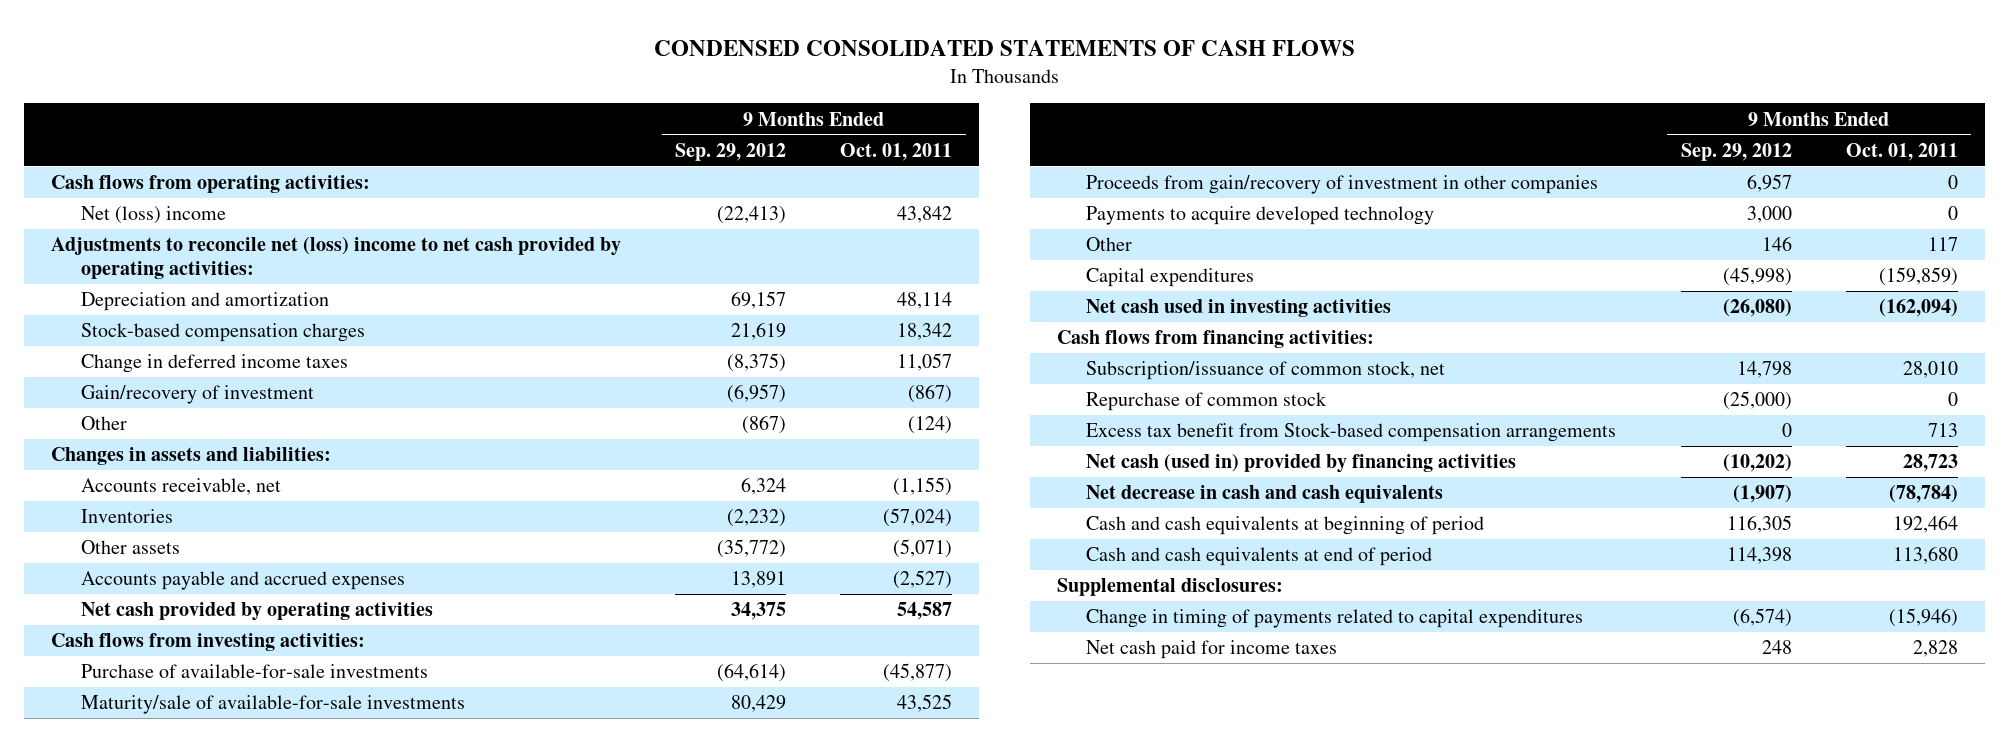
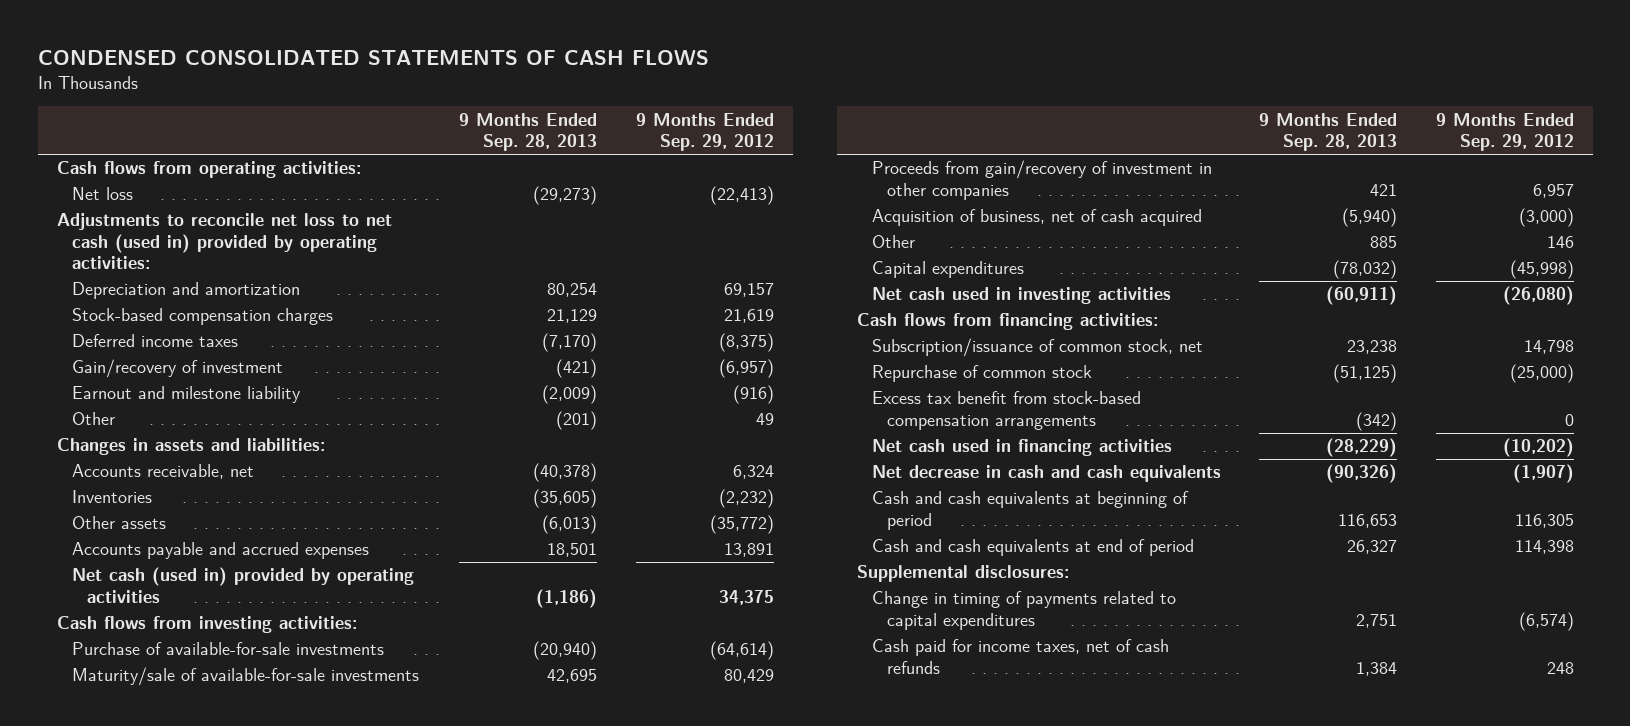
[840,142,953,161] Oct. 01, 2011 -> none
none -> [459,112,598,152] 9 Months Ended Sep. 28, 2013
[80,206,226,225] Net (loss) income -> [71,187,133,201] Net loss
[51,237,622,280] Adjustments to reconcile net (loss) income to net cash provided by operating activities: -> [56,213,392,270] Adjustments to reconcile net loss to net cash (used in) provided by operating activities:
[80,354,348,374] Change in deferred income taxes -> [71,334,238,348] Deferred income taxes
none -> [71,386,301,404] Earnout and milestone liability
[742,415,787,435] (867) -> [755,413,774,426] 49
[80,602,433,622] Net cash provided by operating activities -> [71,567,414,603] Net cash (used in) provided by operating activities
[1086,206,1435,226] Payments to acquire developed technology -> none
none -> [871,209,1202,227] Acquisition of business, net of cash acquired
[1086,423,1617,443] Excess tax benefit from Stock-based compensation arrangements -> [871,391,1141,430] Excess tax benefit from stock-based compensation arrangements
[1086,454,1517,474] Net cash (used in) provided by financing activities -> [871,439,1172,457] Net cash used in financing activities
[1086,640,1338,660] Net cash paid for income taxes -> [871,639,1169,674] Cash paid for income taxes, net of cash refunds

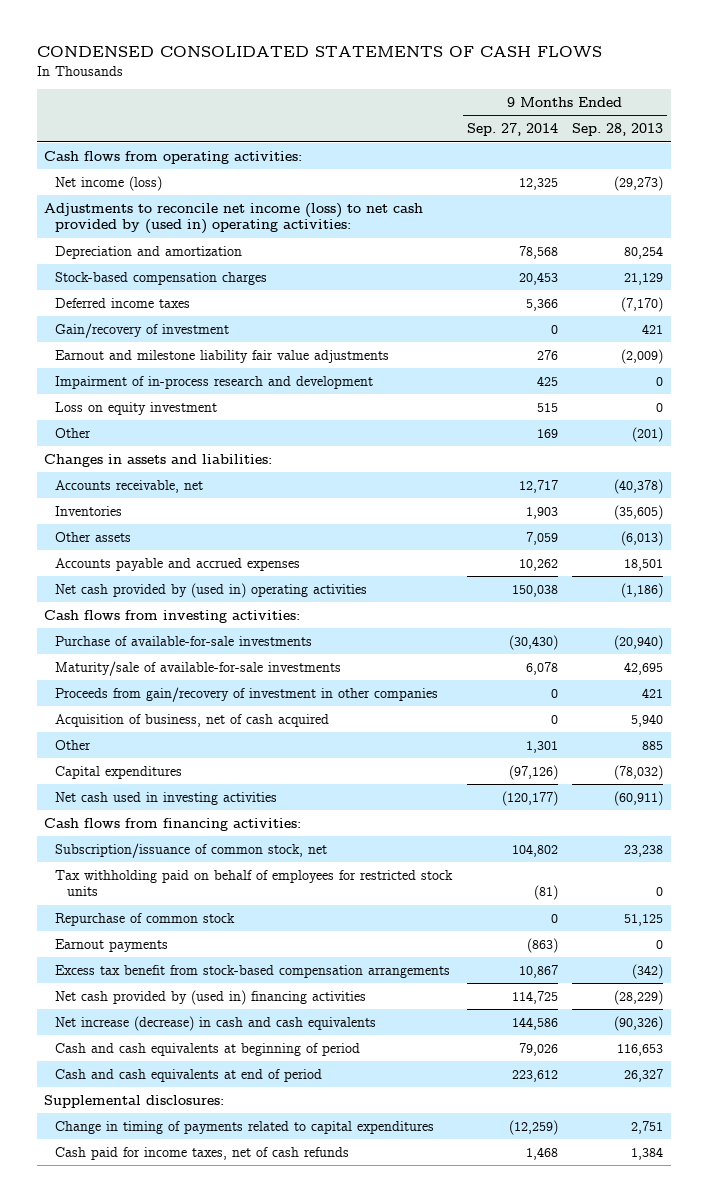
[635,112,774,152] 9 Months Ended Sep. 29, 2012 -> none
none -> [466,123,558,137] Sep. 27, 2014
[71,187,133,201] Net loss -> [55,175,163,191] Net income (loss)
[56,213,392,270] Adjustments to reconcile net loss to net cash (used in) provided by operating activities: -> [43,202,423,235] Adjustments to reconcile net income (loss) to net cash provided by (used in) operating activities:
[556,359,598,379] (421) -> [642,323,664,334] 421
[71,386,301,404] Earnout and milestone liability -> [55,349,390,363] Earnout and milestone liability fair value adjustments
none -> [55,375,374,389] Impairment of in-process research and development
none -> [55,401,218,415] Loss on equity investment
[71,567,414,603] Net cash (used in) provided by operating activities -> [55,582,368,598] Net cash provided by (used in) operating activities
[1342,208,1398,228] (5,940) -> [631,713,664,727] 5,940
none -> [55,869,454,897] Tax withholding paid on behalf of employees for restricted stock units
[1333,364,1398,384] (51,125) -> [624,913,664,926] 51,125
none -> [55,938,169,952] Earnout payments
[871,439,1172,457] Net cash used in financing activities -> [55,989,367,1005] Net cash provided by (used in) financing activities
[871,465,1221,483] Net decrease in cash and cash equivalents -> [55,1015,377,1031] Net increase (decrease) in cash and cash equivalents

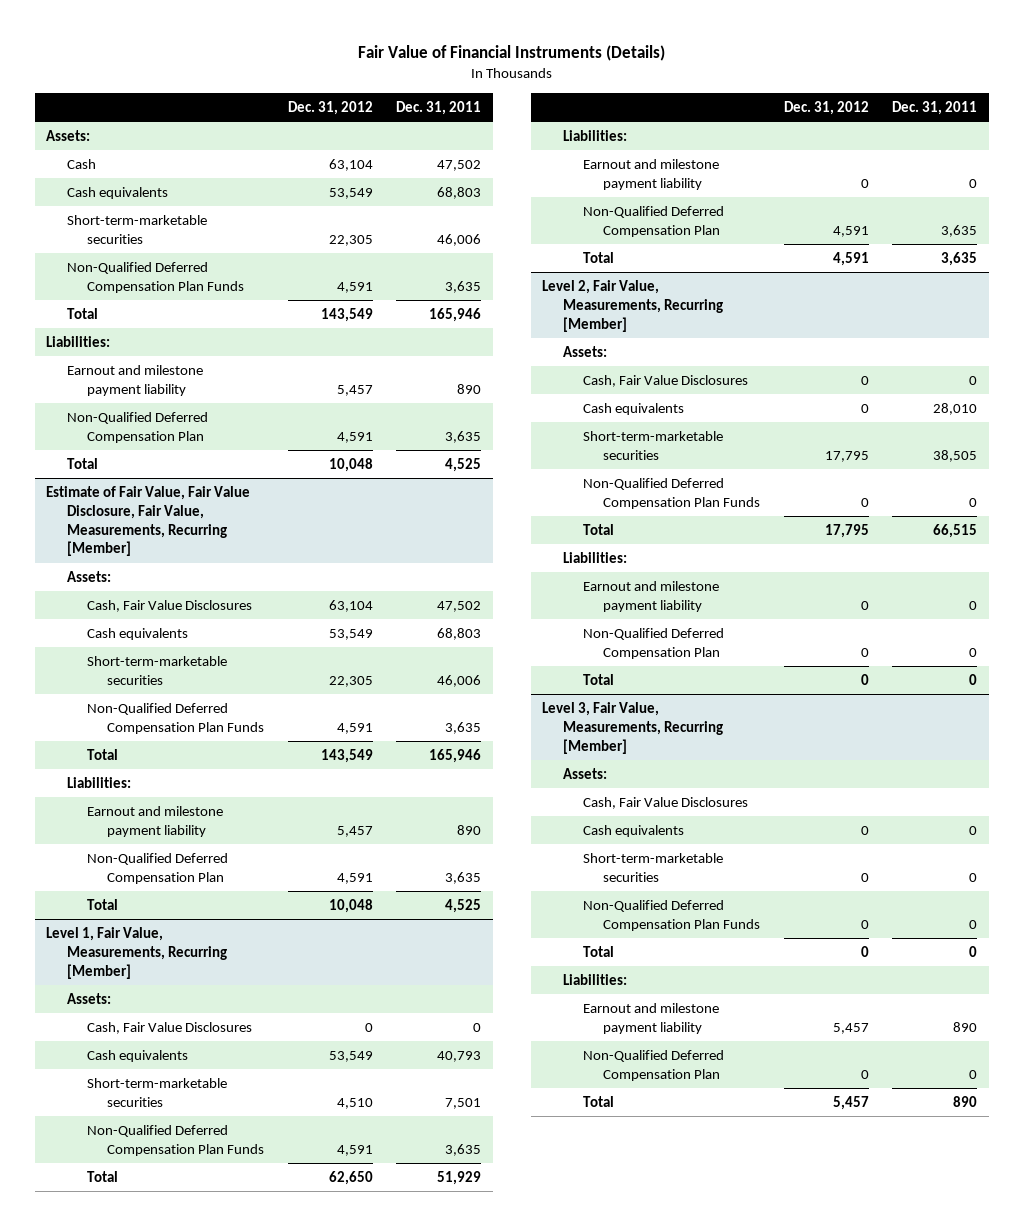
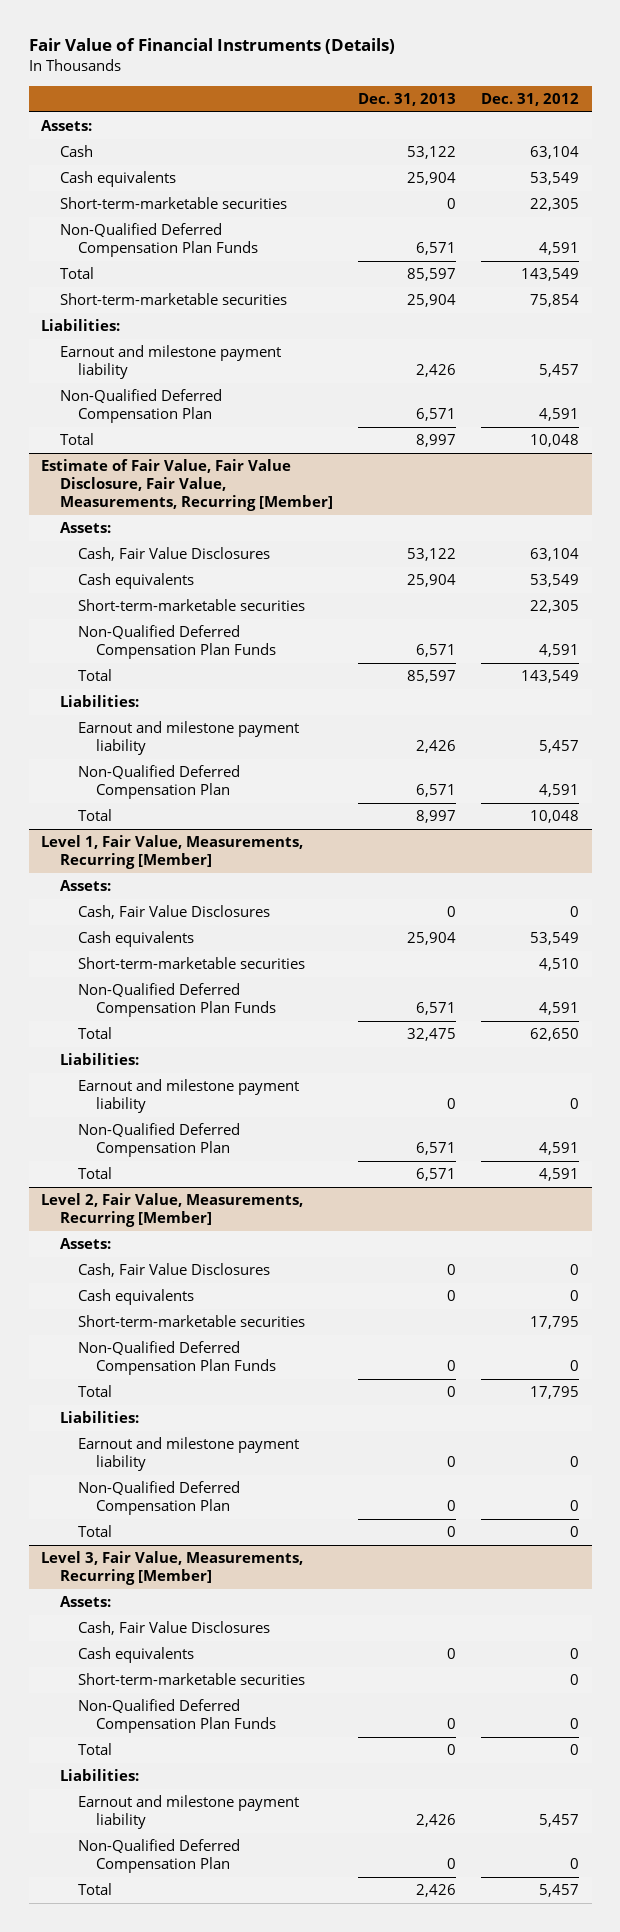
[396,100,482,115] Dec. 31, 2011 -> none
none -> [357,93,456,107] Dec. 31, 2013
none -> [59,293,287,306] Short-term-marketable securities

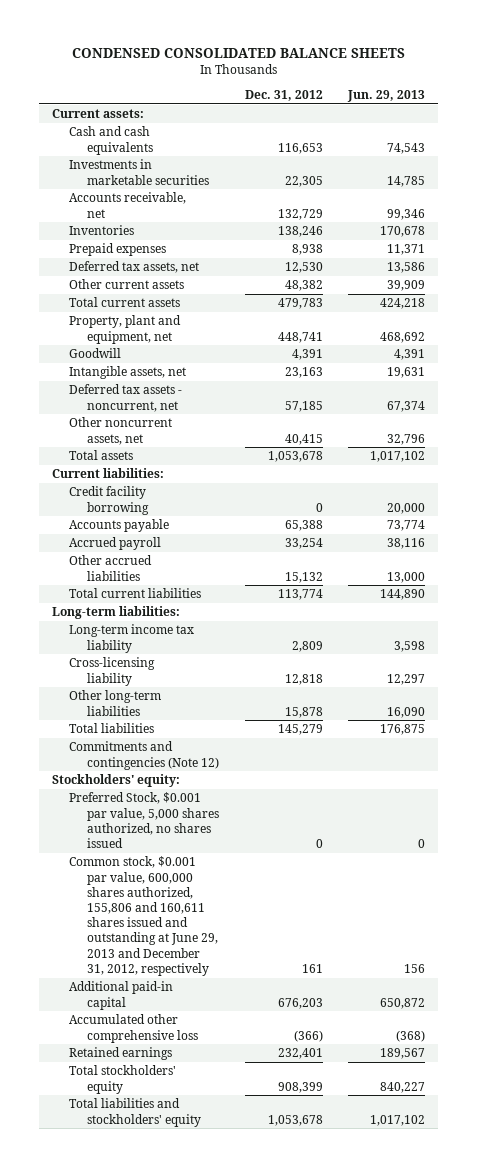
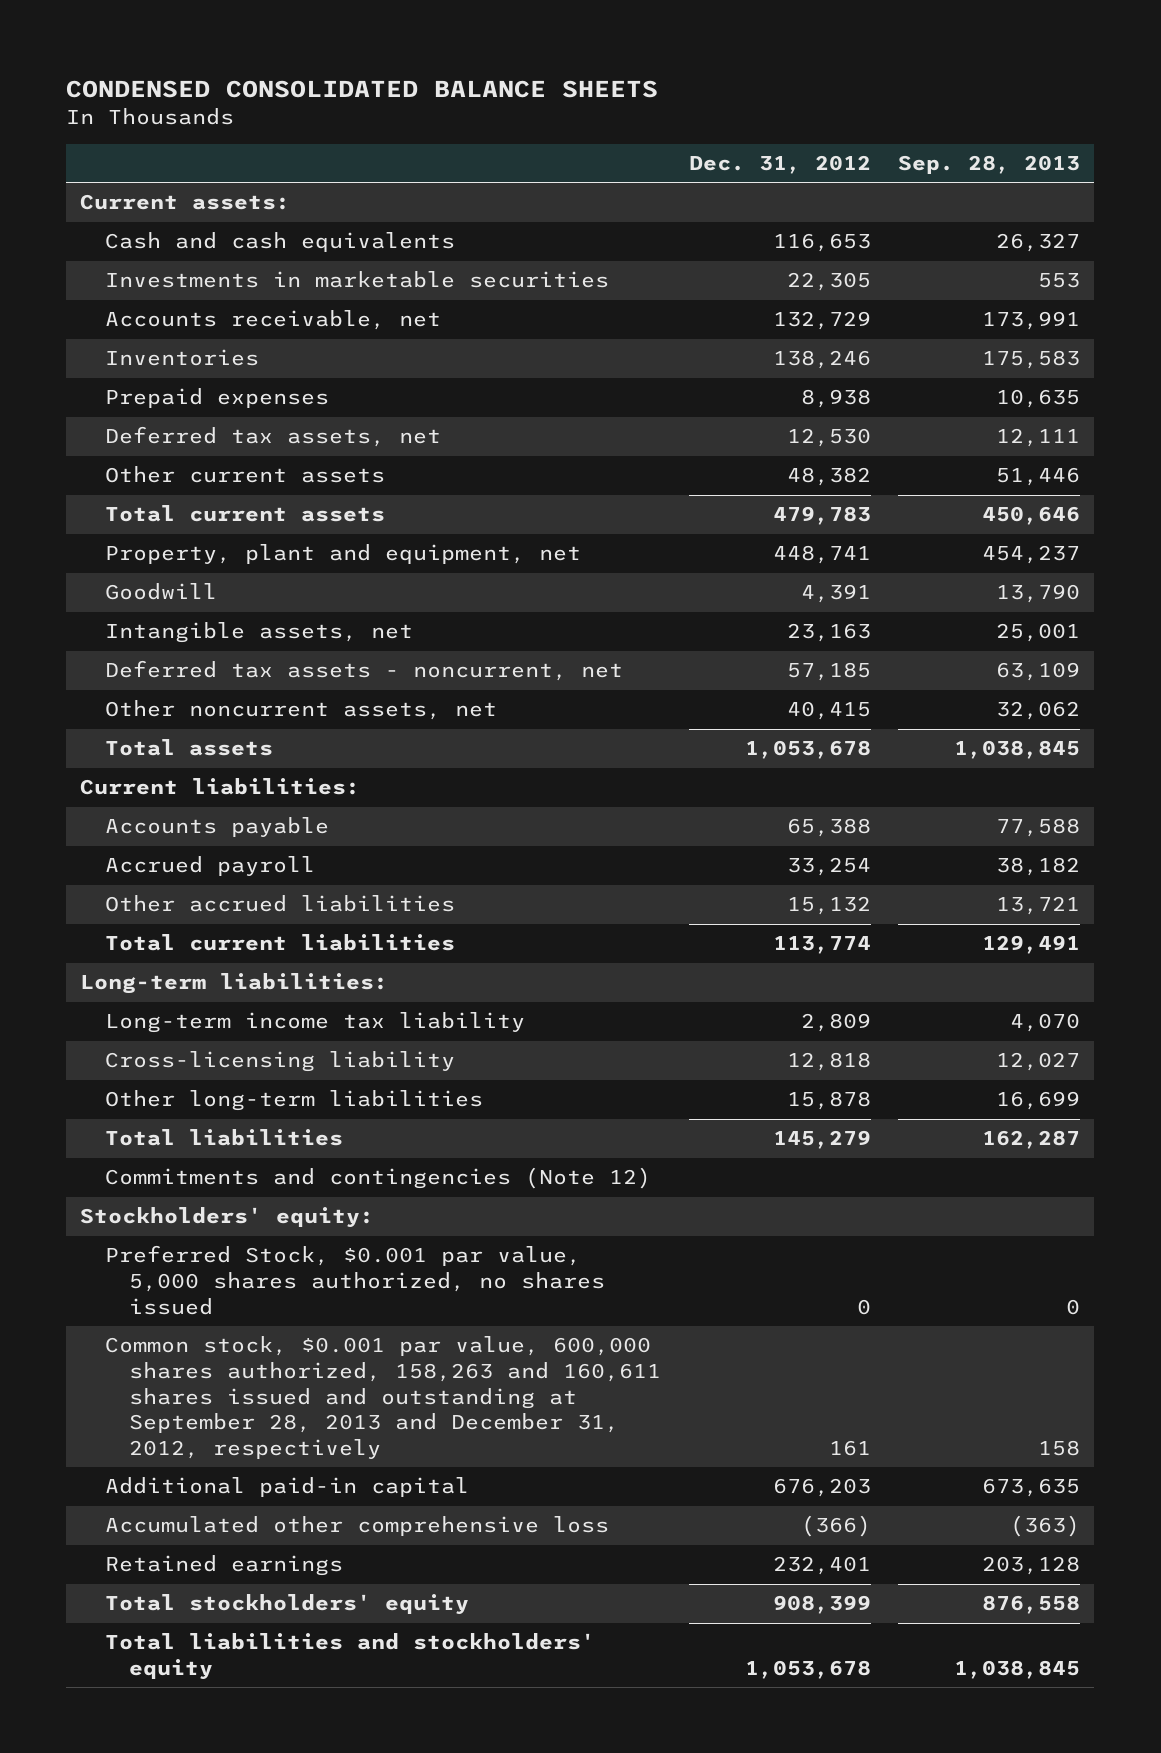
[347,89,426,102] Jun. 29, 2013 -> none
none -> [898,155,1081,175] Sep. 28, 2013
[69,486,149,515] Credit facility borrowing -> none
[69,856,218,976] Common stock, $0.001 par value, 600,000 shares authorized, 155,806 and 160,611 shares issued and outstanding at June 29, 2013 and December 31, 2012, respectively -> [104,1336,662,1459] Common stock, $0.001 par value, 600,000 shares authorized, 158,263 and 160,611 shares issued and outstanding at September 28, 2013 and December 31, 2012, respectively

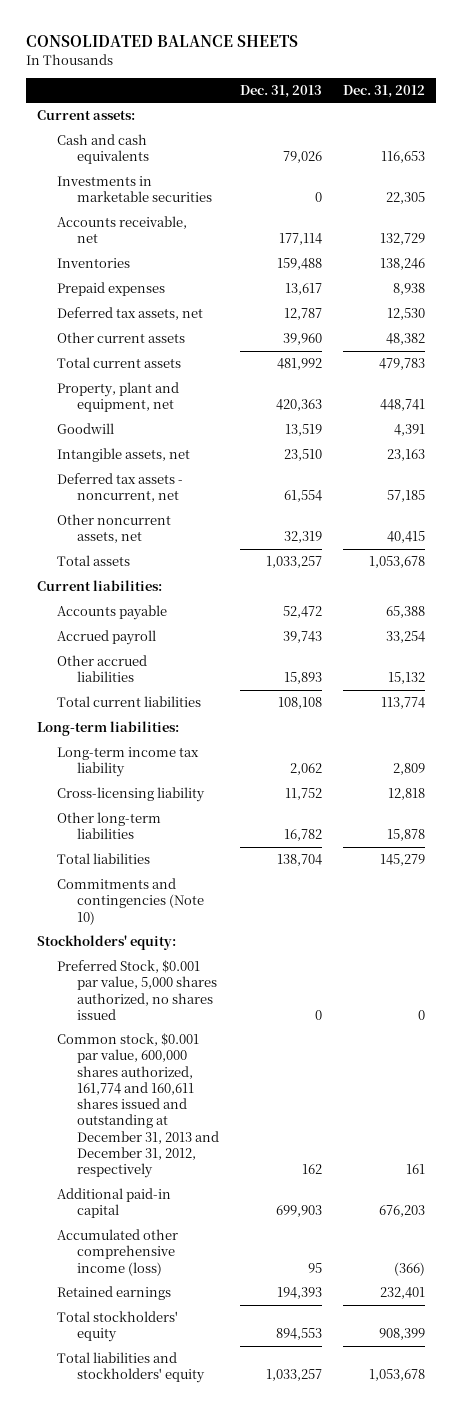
[66,80,659,99] CONDENSED CONSOLIDATED BALANCE SHEETS -> [26,34,299,47] CONSOLIDATED BALANCE SHEETS
[898,155,1081,175] Sep. 28, 2013 -> none
none -> [240,85,323,99] Dec. 31, 2013
[104,1167,651,1190] Commitments and contingencies (Note 12) -> [56,878,204,925] Commitments and contingencies (Note 10)
[104,1336,662,1459] Common stock, $0.001 par value, 600,000 shares authorized, 158,263 and 160,611 shares issued and outstanding at September 28, 2013 and December 31, 2012, respectively -> [56,1033,219,1179] Common stock, $0.001 par value, 600,000 shares authorized, 161,774 and 160,611 shares issued and outstanding at December 31, 2013 and December 31, 2012, respectively
[104,1516,609,1537] Accumulated other comprehensive loss -> [56,1229,178,1276] Accumulated other comprehensive income (loss)

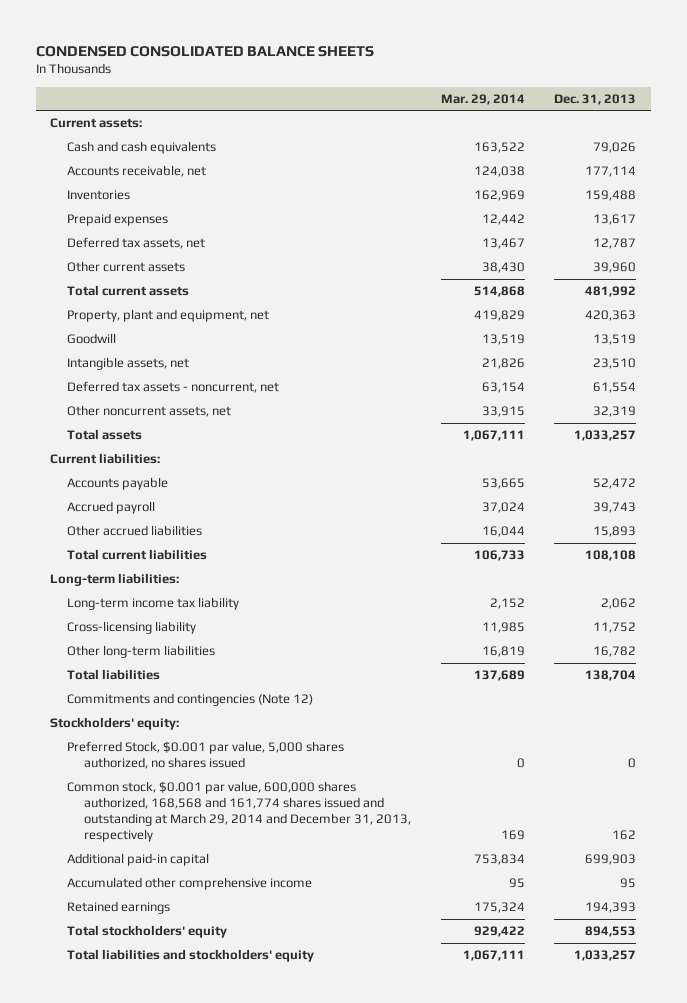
[26,34,299,47] CONSOLIDATED BALANCE SHEETS -> [35,45,374,57] CONDENSED CONSOLIDATED BALANCE SHEETS
[343,85,426,99] Dec. 31, 2012 -> none
none -> [440,93,525,105] Mar. 29, 2014
[56,176,212,203] Investments in marketable securities -> none
[56,878,204,925] Commitments and contingencies (Note 10) -> [67,693,314,707] Commitments and contingencies (Note 12)
[56,1033,219,1179] Common stock, $0.001 par value, 600,000 shares authorized, 161,774 and 160,611 shares issued and outstanding at December 31, 2013 and December 31, 2012, respectively -> [67,781,412,843] Common stock, $0.001 par value, 600,000 shares authorized, 168,568 and 161,774 shares issued and outstanding at March 29, 2014 and December 31, 2013, respectively
[56,1229,178,1276] Accumulated other comprehensive income (loss) -> [67,877,313,891] Accumulated other comprehensive income

